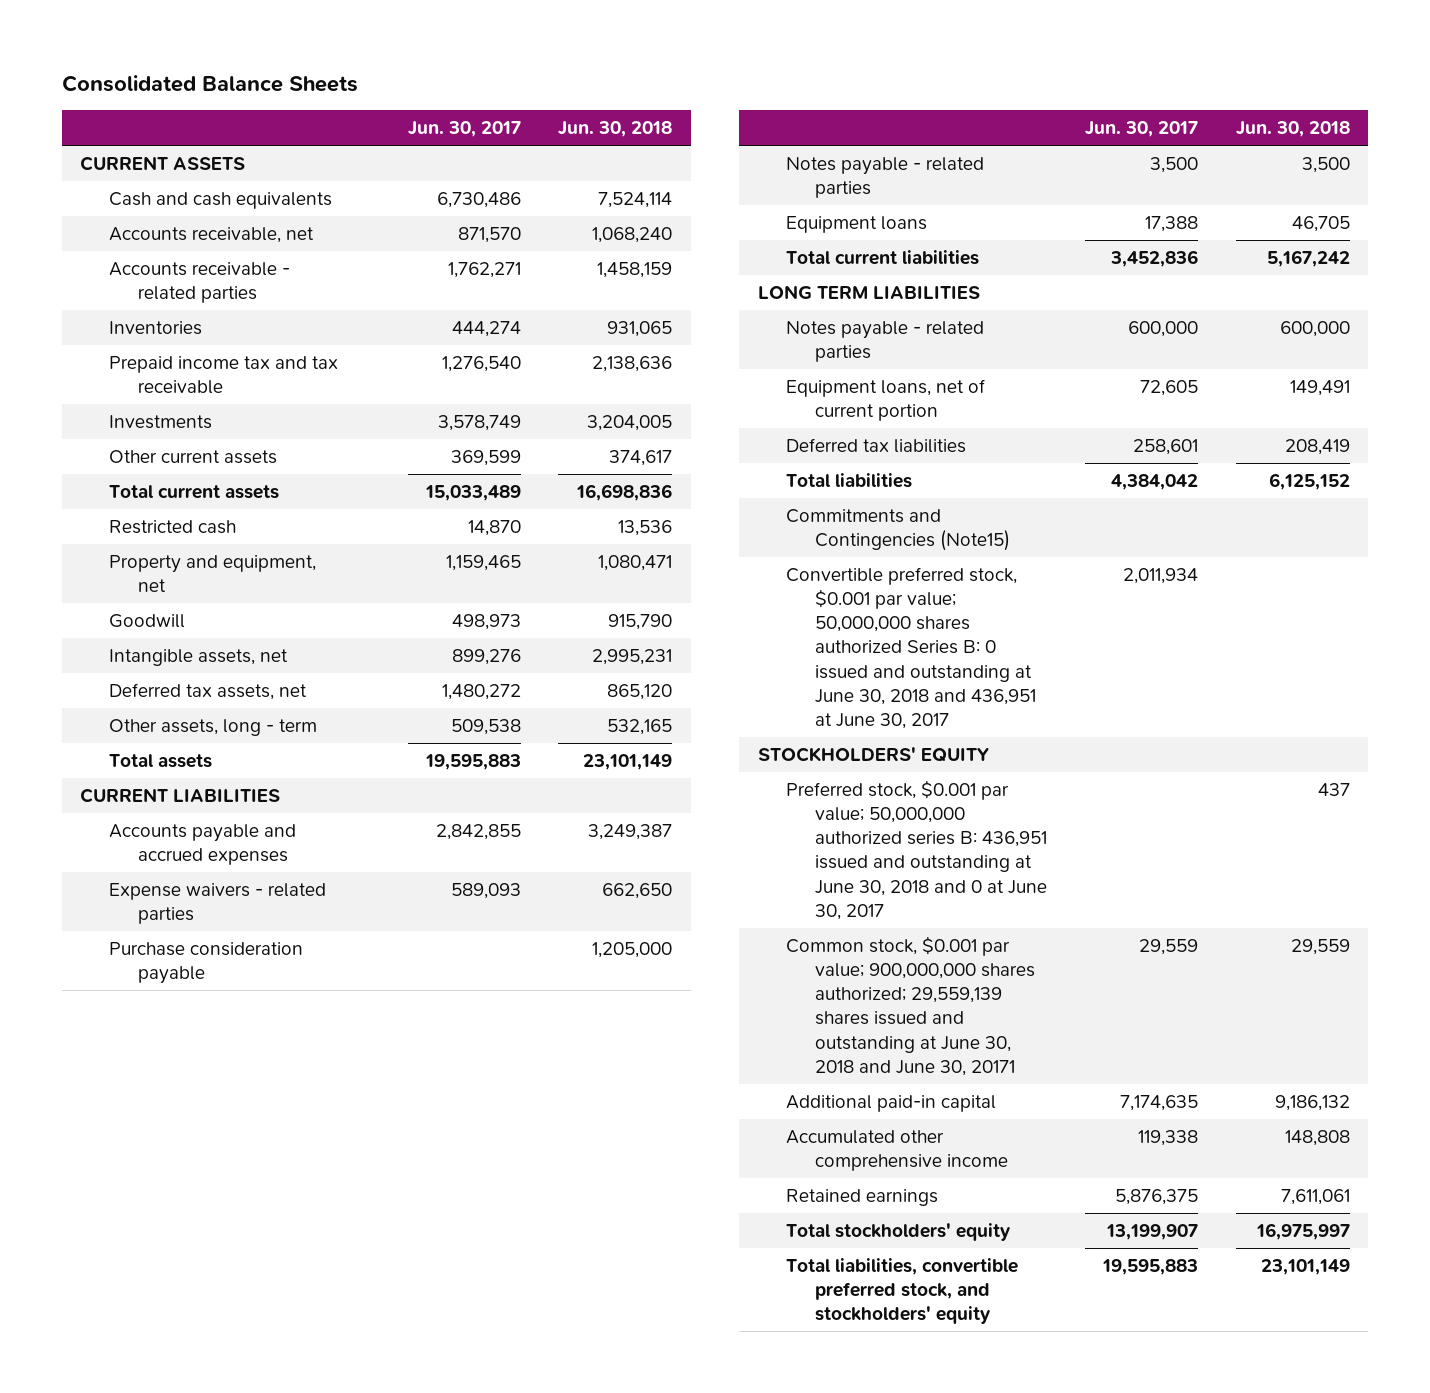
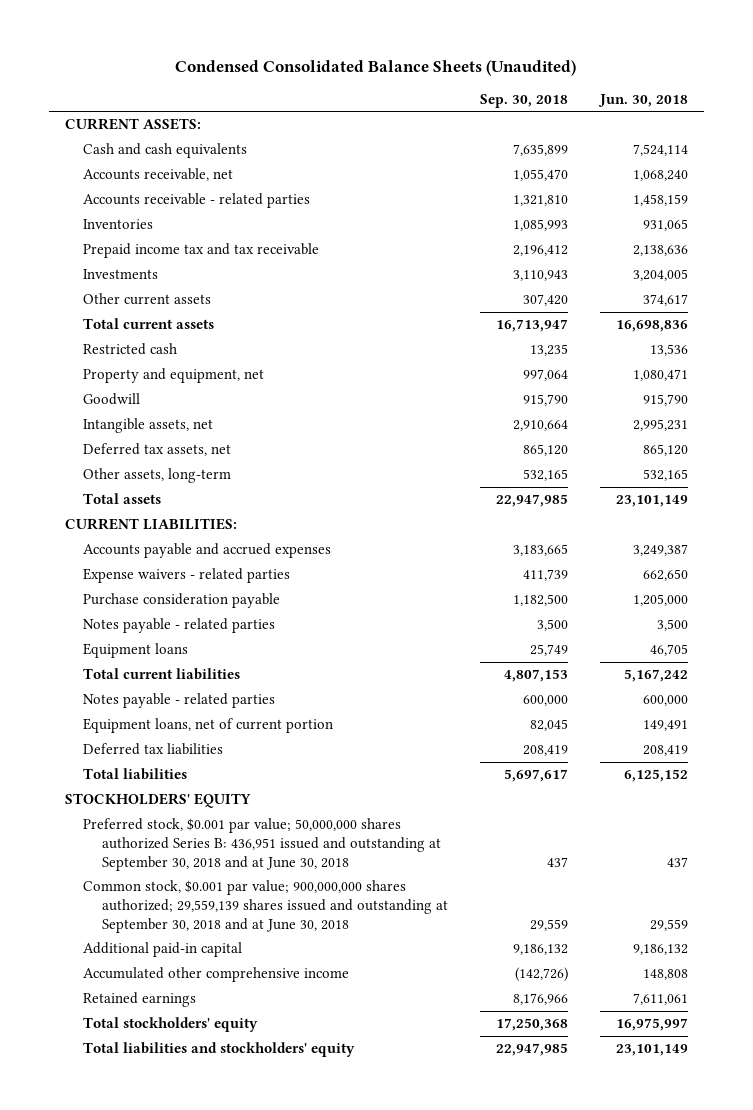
[61,75,358,93] Consolidated Balance Sheets -> [175,59,577,76] Condensed Consolidated Balance Sheets (Unaudited)
[407,121,521,138] Jun. 30, 2017 -> none
none -> [479,93,568,108] Sep. 30, 2018
[80,156,246,172] CURRENT ASSETS -> [64,118,201,131] CURRENT ASSETS:
[109,719,318,737] Other assets, long - term -> [83,468,232,484] Other assets, long-term
[80,788,281,804] CURRENT LIABILITIES -> [64,518,237,531] CURRENT LIABILITIES:
[757,285,980,300] LONG TERM LIABILITIES -> none
[786,509,1011,552] Commitments and Contingencies (Note15) -> none
[786,567,1037,729] Convertible preferred stock, $0.001 par value; 50,000,000 shares authorized Series B: 0 issued and outstanding at June 30, 2018 and 436,951 at June 30, 2017 -> none
[786,780,1048,920] Preferred stock, $0.001 par value; 50,000,000 authorized series B: 436,951 issued and outstanding at June 30, 2018 and 0 at June 30, 2017 -> [83,818,441,871] Preferred stock, $0.001 par value; 50,000,000 shares authorized Series B: 436,951 issued and outstanding at September 30, 2018 and at June 30, 2018
[786,936,1036,1076] Common stock, $0.001 par value; 900,000,000 shares authorized; 29,559,139 shares issued and outstanding at June 30, 2018 and June 30, 20171 -> [83,880,448,933] Common stock, $0.001 par value; 900,000,000 shares authorized; 29,559,139 shares issued and outstanding at September 30, 2018 and at June 30, 2018
[786,1258,1019,1325] Total liabilities, convertible preferred stock, and stockholders' equity -> [83,1042,356,1058] Total liabilities and stockholders' equity

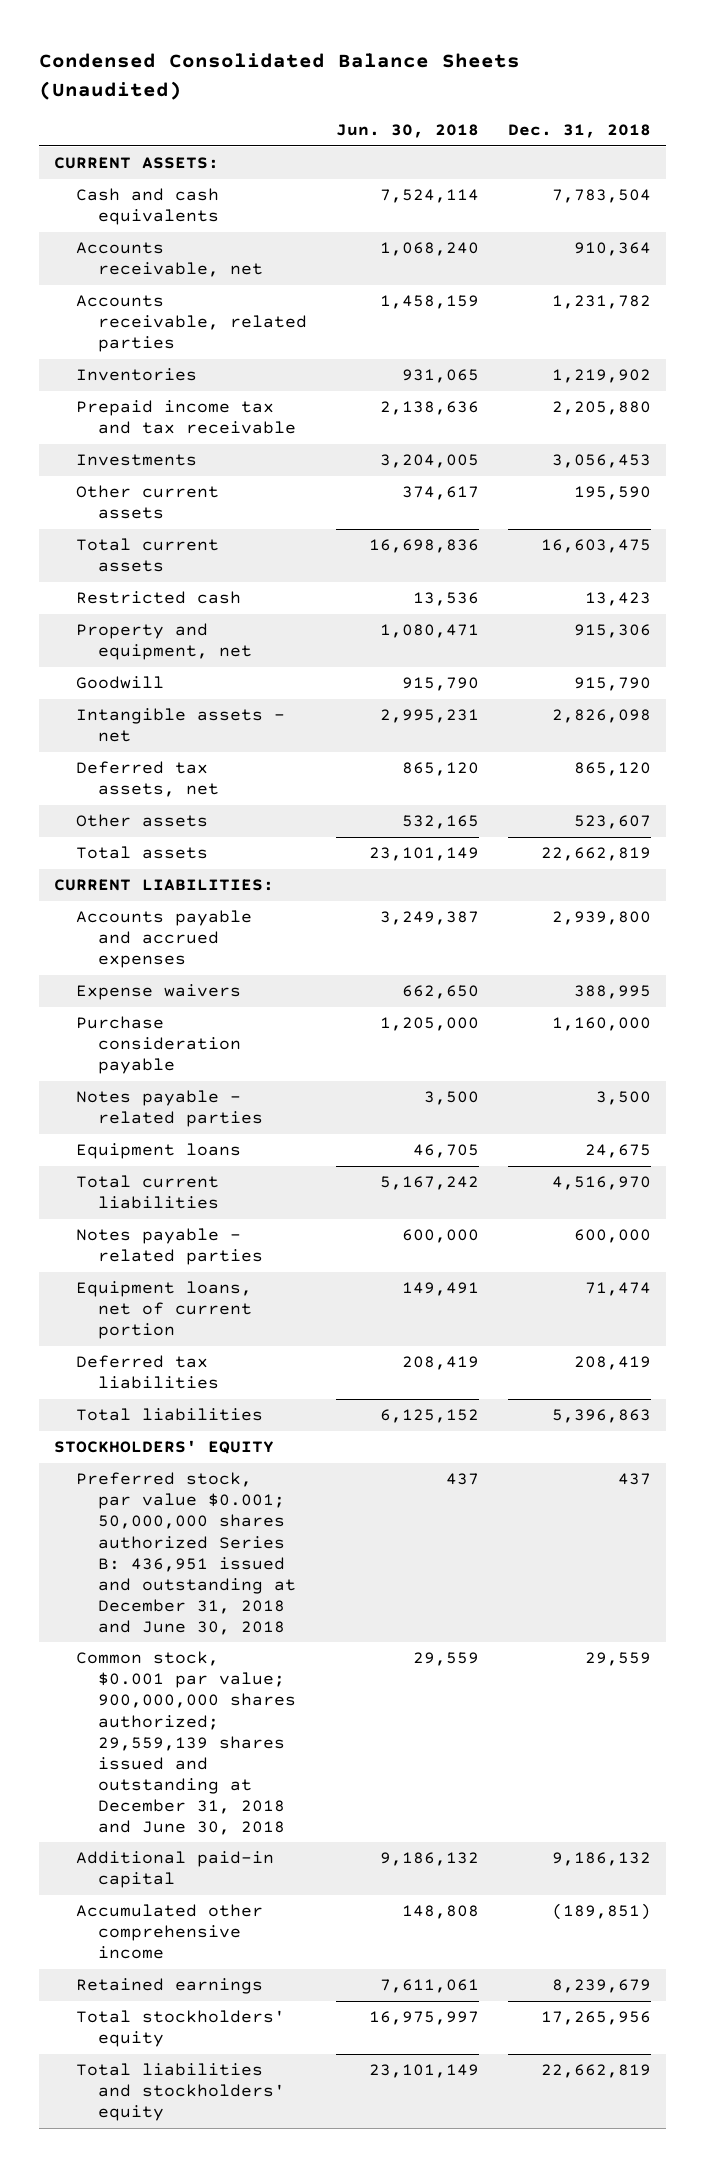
[479,93,568,108] Sep. 30, 2018 -> none
none -> [508,124,652,139] Dec. 31, 2018
[83,193,311,209] Accounts receivable - related parties -> [75,295,308,353] Accounts receivable, related parties
[83,418,214,434] Intangible assets, net -> [75,708,285,743] Intangible assets - net
[83,468,232,484] Other assets, long-term -> [75,814,208,828] Other assets
[83,568,291,584] Expense waivers - related parties -> [75,984,241,1001] Expense waivers
[83,818,441,871] Preferred stock, $0.001 par value; 50,000,000 shares authorized Series B: 436,951 issued and outstanding at September 30, 2018 and at June 30, 2018 -> [75,1472,297,1635] Preferred stock, par value $0.001; 50,000,000 shares authorized Series B: 436,951 issued and outstanding at December 31, 2018 and June 30, 2018
[83,880,448,933] Common stock, $0.001 par value; 900,000,000 shares authorized; 29,559,139 shares issued and outstanding at September 30, 2018 and at June 30, 2018 -> [75,1651,297,1835] Common stock, $0.001 par value; 900,000,000 shares authorized; 29,559,139 shares issued and outstanding at December 31, 2018 and June 30, 2018

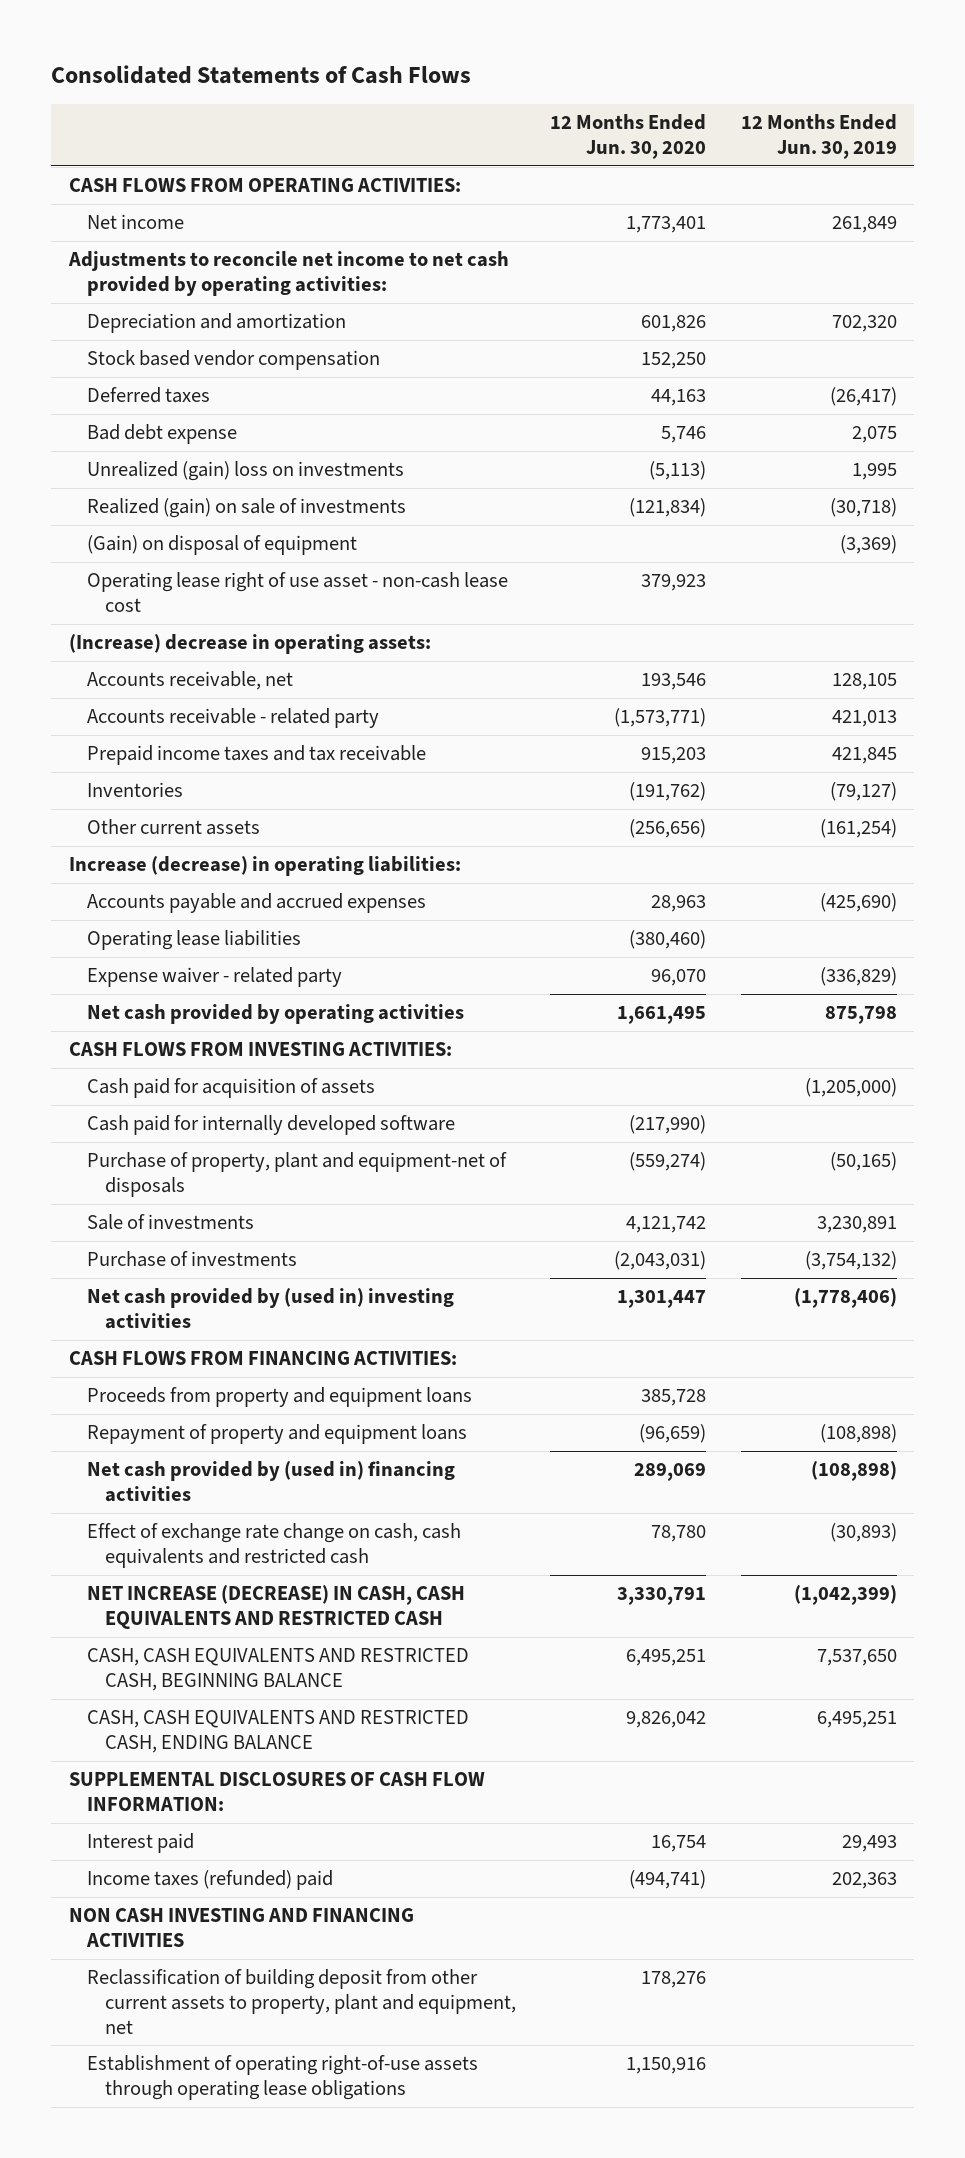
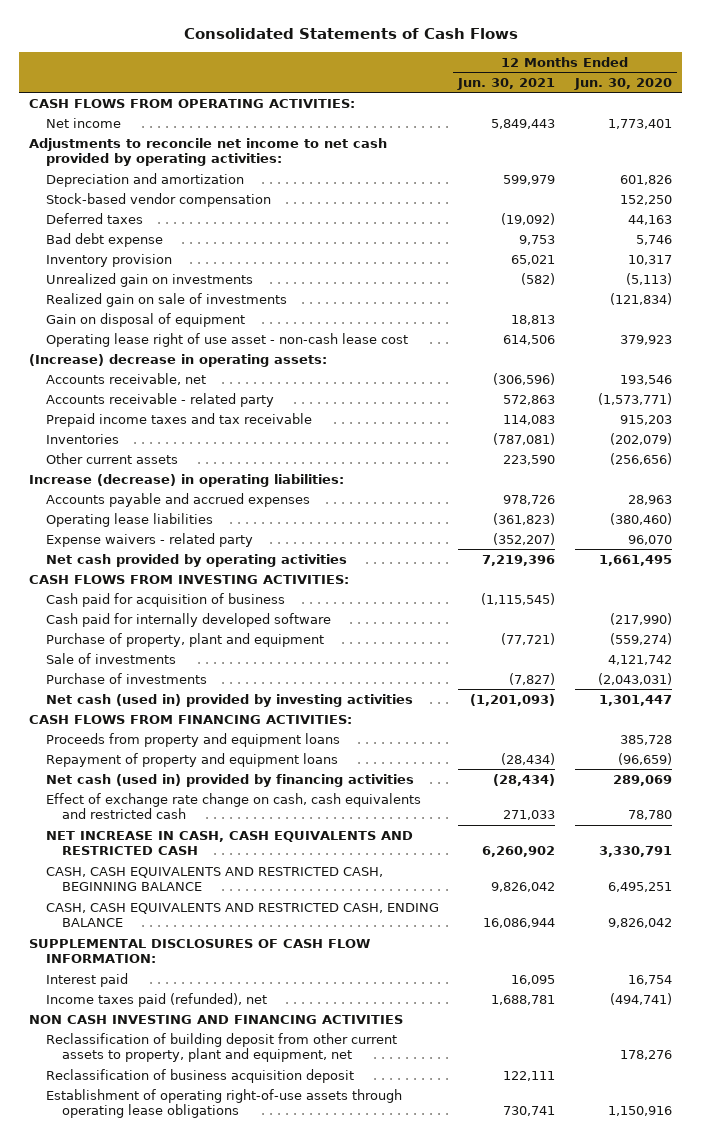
[740,114,897,160] 12 Months Ended Jun. 30, 2019 -> none
none -> [457,77,556,90] Jun. 30, 2021
[86,350,380,371] Stock based vendor compensation -> [45,192,271,207] Stock-based vendor compensation
none -> [45,253,172,267] Inventory provision
[86,461,404,482] Unrealized (gain) loss on investments -> [45,272,253,287] Unrealized gain on investments
[86,498,406,519] Realized (gain) on sale of investments -> [45,292,287,307] Realized gain on sale of investments
[86,535,357,556] (Gain) on disposal of equipment -> [45,312,245,327] Gain on disposal of equipment
[629,782,707,802] (191,762) -> [610,432,673,445] (202,079)
[86,967,342,988] Expense waiver - related party -> [45,532,253,547] Expense waivers - related party
[86,1078,375,1099] Cash paid for acquisition of assets -> [45,592,285,607] Cash paid for acquisition of business
[86,1152,507,1197] Purchase of property, plant and equipment-net of disposals -> [45,632,324,647] Purchase of property, plant and equipment
[86,1288,454,1329] Net cash provided by (used in) investing activities -> [45,693,413,707] Net cash (used in) provided by investing activities
[86,1461,455,1502] Net cash provided by (used in) financing activities -> [45,773,414,787] Net cash (used in) provided by financing activities
[86,1585,465,1629] NET INCREASE (DECREASE) IN CASH, CASH EQUIVALENTS AND RESTRICTED CASH -> [45,830,413,856] NET INCREASE IN CASH, CASH EQUIVALENTS AND RESTRICTED CASH
[86,1870,333,1891] Income taxes (refunded) paid -> [45,992,267,1007] Income taxes paid (refunded), net
none -> [45,1068,354,1083] Reclassification of business acquisition deposit

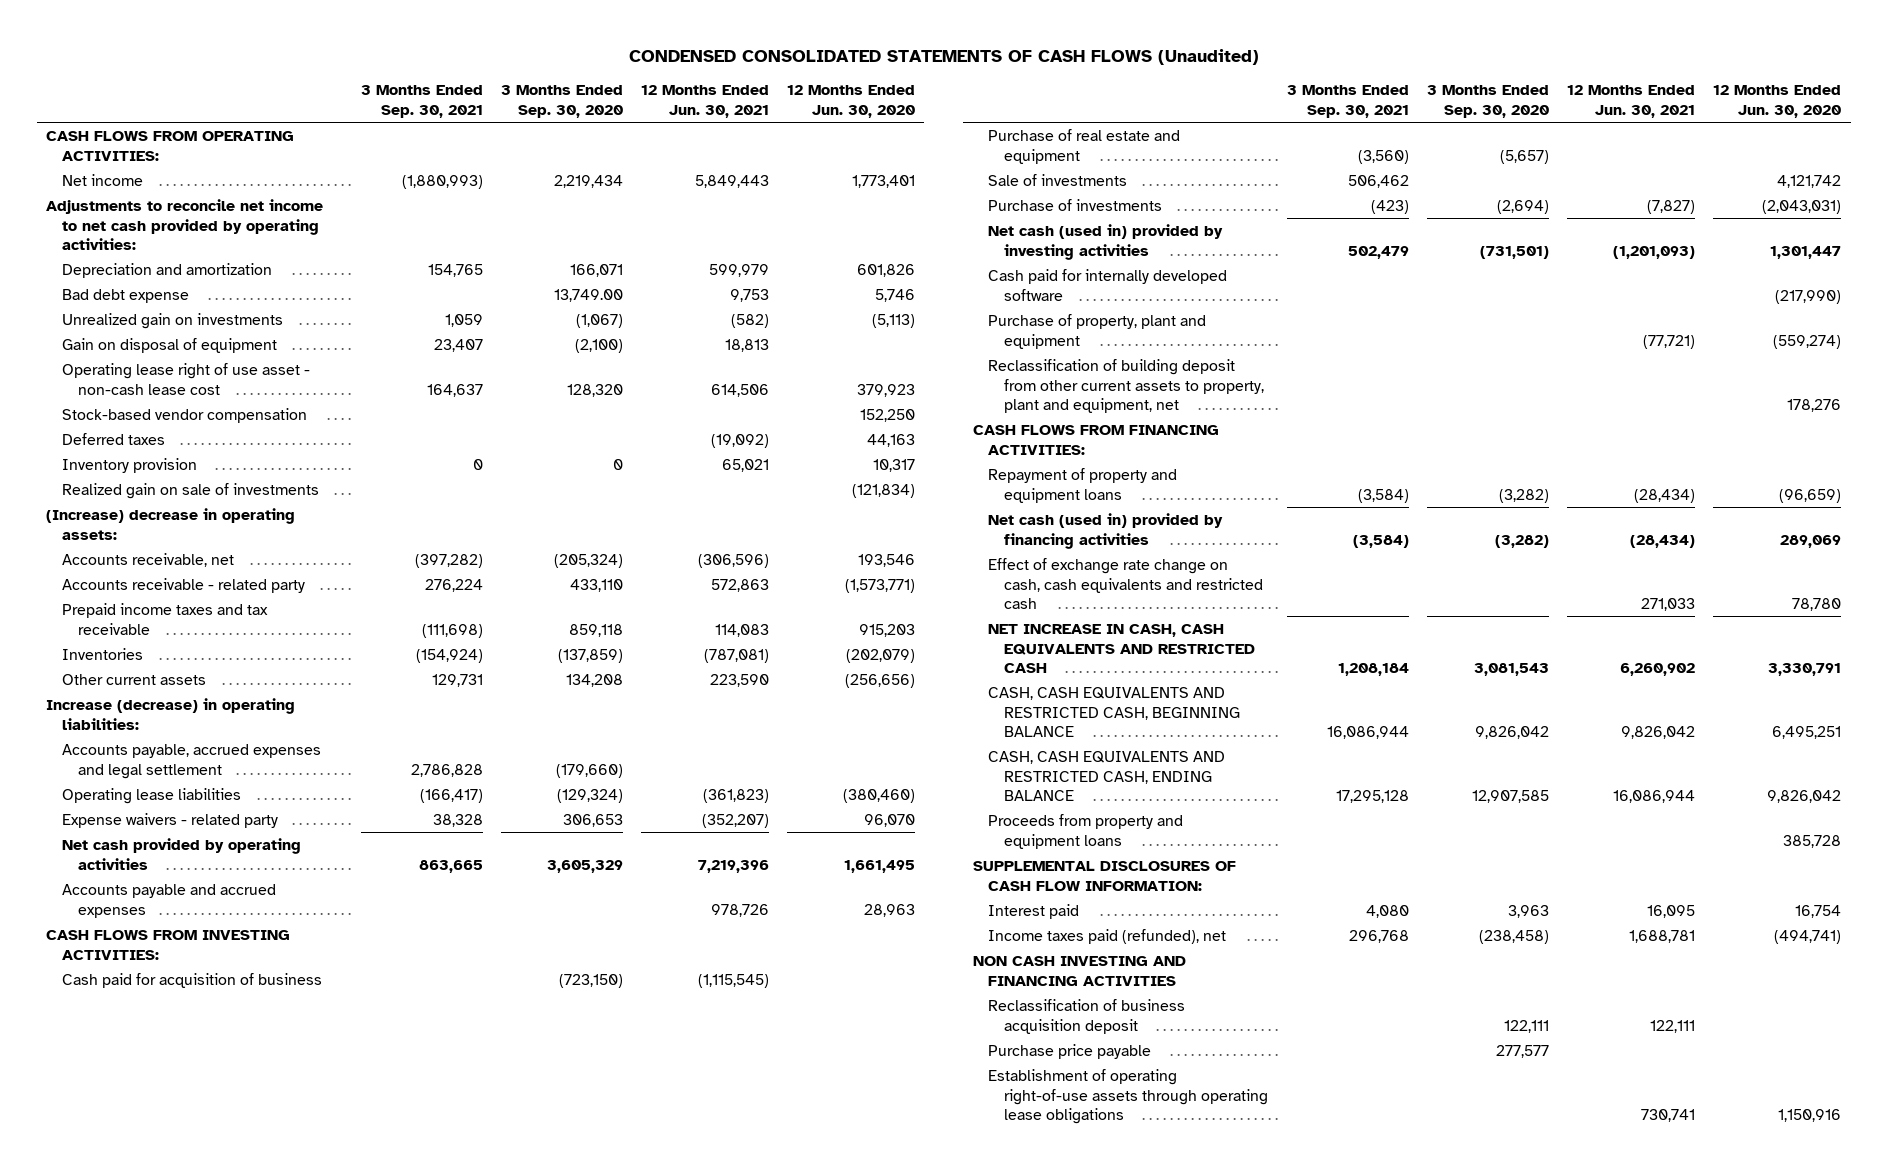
[183,28,518,40] Consolidated Statements of Cash Flows -> [628,48,1259,65] CONDENSED CONSOLIDATED STATEMENTS OF CASH FLOWS (Unaudited)
none -> [360,85,483,118] 3 Months Ended Sep. 30, 2021
none -> [500,85,623,118] 3 Months Ended Sep. 30, 2020
[45,192,271,207] Stock-based vendor compensation -> [62,407,308,423] Stock-based vendor compensation
[45,212,143,224] Deferred taxes -> [62,432,166,445] Deferred taxes
[45,253,172,267] Inventory provision -> [62,457,198,473] Inventory provision
[45,292,287,307] Realized gain on sale of investments -> [62,482,320,499] Realized gain on sale of investments
none -> [62,743,322,779] Accounts payable, accrued expenses and legal settlement
[45,492,310,507] Accounts payable and accrued expenses -> [62,883,277,918] Accounts payable and accrued expenses
none -> [988,128,1181,164] Purchase of real estate and equipment
[45,612,331,627] Cash paid for internally developed software -> [988,268,1228,301] Cash paid for internally developed software
[45,632,324,647] Purchase of property, plant and equipment -> [988,313,1207,349] Purchase of property, plant and equipment
[45,1032,397,1063] Reclassification of building deposit from other current assets to property, plant and equipment, net -> [988,358,1265,414] Reclassification of building deposit from other current assets to property, plant and equipment, net
[45,732,340,747] Proceeds from property and equipment loans -> [988,813,1184,849] Proceeds from property and equipment loans
none -> [988,1043,1152,1059] Purchase price payable

